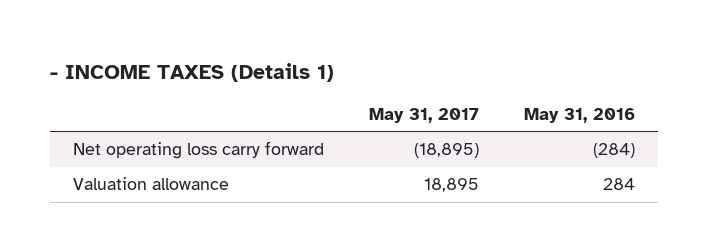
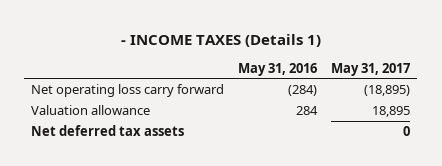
none -> [31,124,185,136] Net deferred tax assets

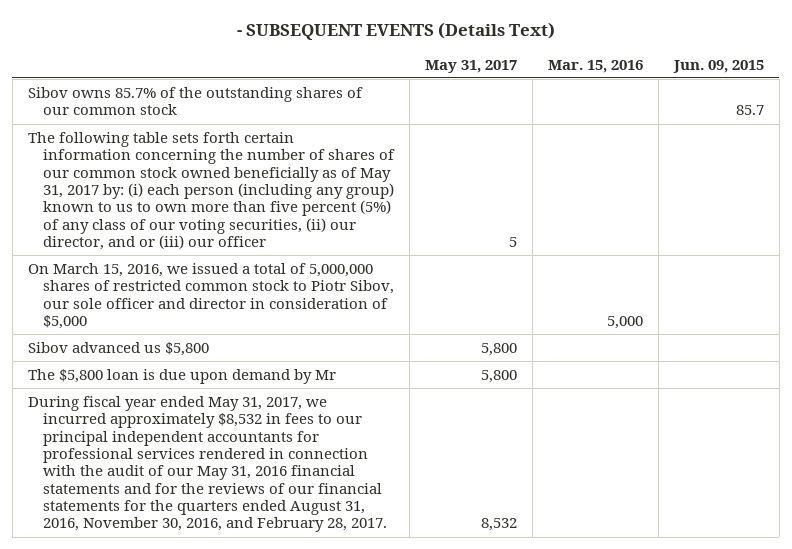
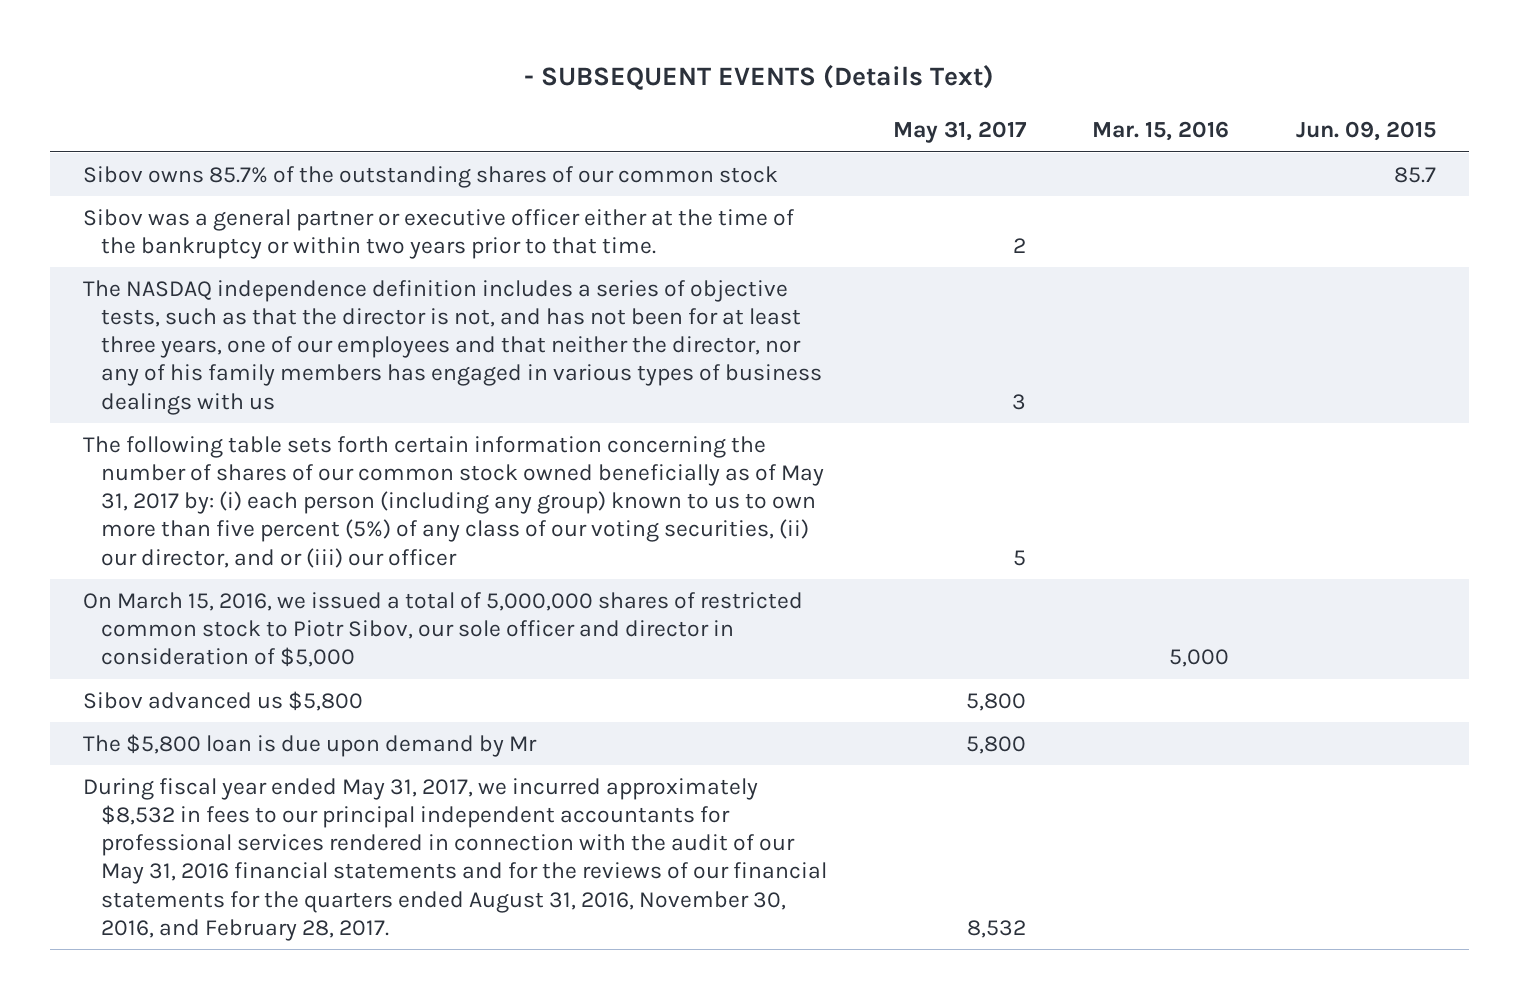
none -> [82,208,794,260] Sibov was a general partner or executive officer either at the time of the bankruptcy or within two years prior to that time.
none -> [82,279,822,415] The NASDAQ independence definition includes a series of objective tests, such as that the director is not, and has not been for at least three years, one of our employees and that neither the director, nor any of his family members has engaged in various types of business dealings with us

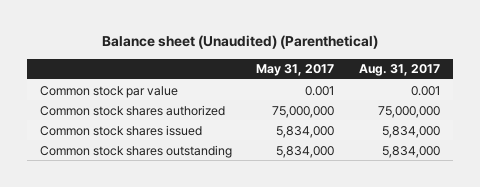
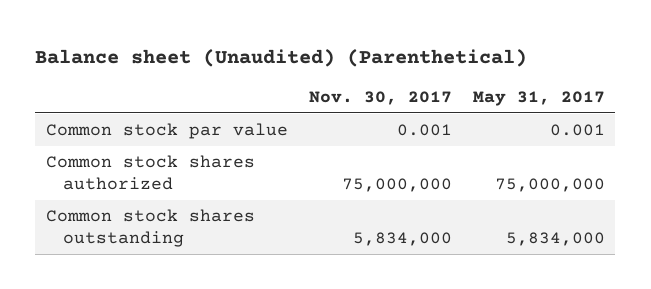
[359,64,441,77] Aug. 31, 2017 -> none
none -> [308,90,452,105] Nov. 30, 2017
[39,124,202,136] Common stock shares issued -> none

